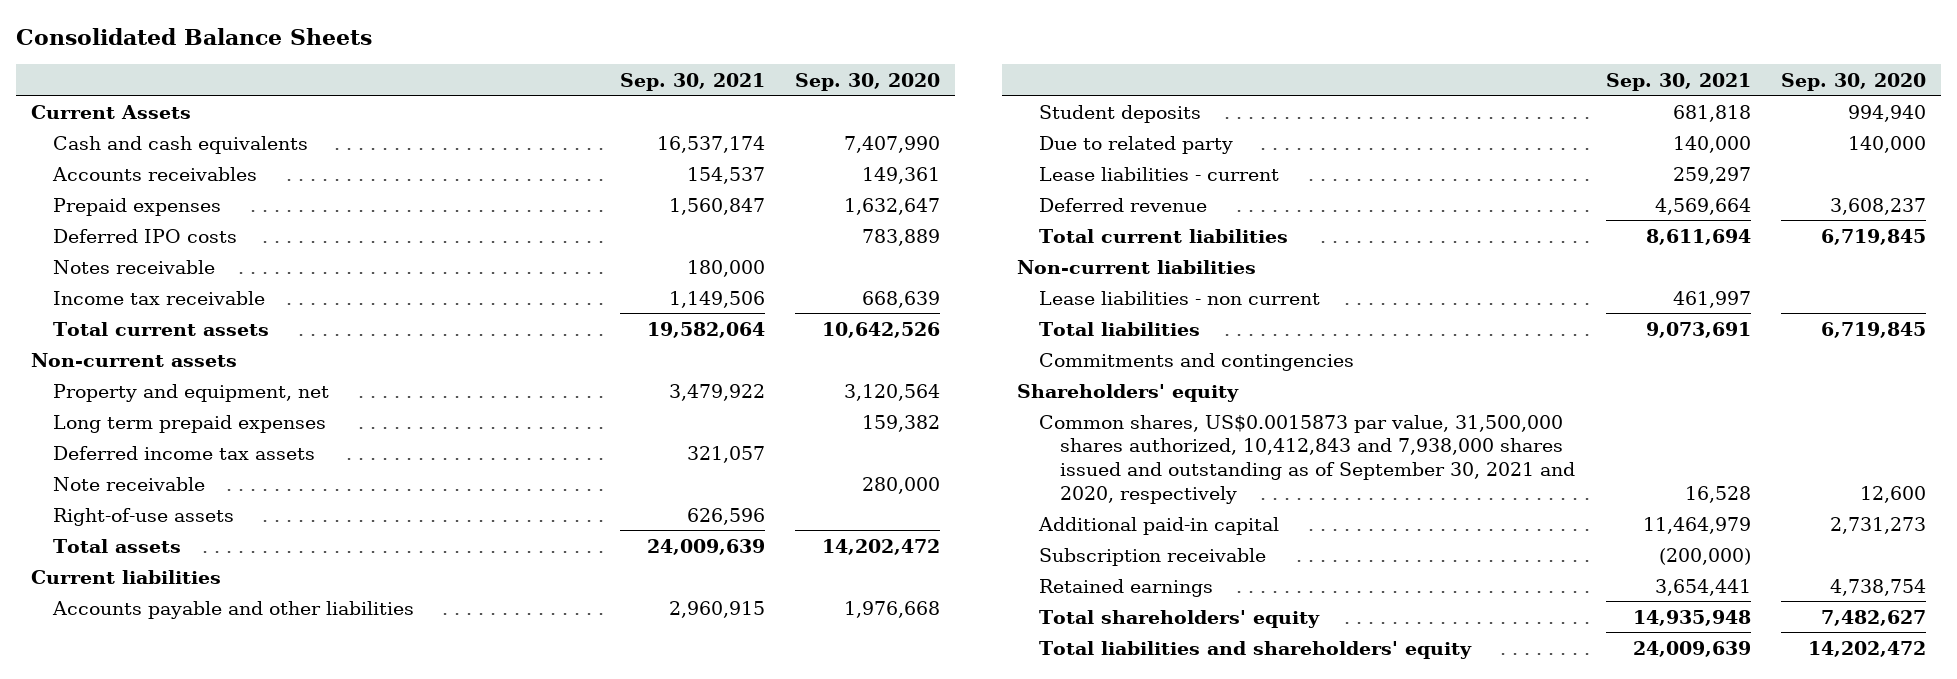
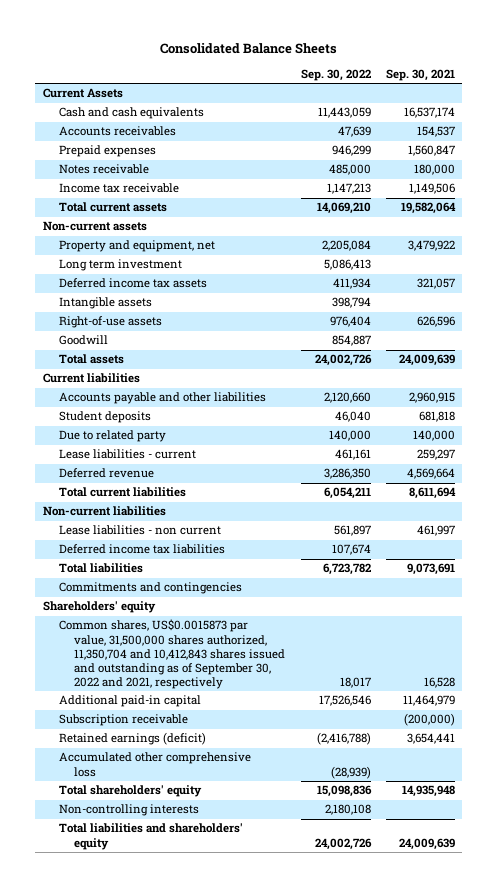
[794,72,940,91] Sep. 30, 2020 -> none
none -> [300,68,371,81] Sep. 30, 2022
[52,228,237,243] Deferred IPO costs -> none
[52,414,326,433] Long term prepaid expenses -> [58,259,182,272] Long term investment
[52,476,205,491] Note receivable -> none
none -> [58,297,152,310] Intangible assets
none -> [58,335,108,346] Goodwill
none -> [58,544,225,555] Deferred income tax liabilities
[1038,414,1576,504] Common shares, US$0.0015873 par value, 31,500,000 shares authorized, 10,412,843 and 7,938,000 shares issued and outstanding as of September 30, 2021 and 2020, respectively -> [58,619,286,689] Common shares, US$0.0015873 par value, 31,500,000 shares authorized, 11,350,704 and 10,412,843 shares issued and outstanding as of September 30, 2022 and 2021, respectively
[1038,578,1213,597] Retained earnings -> [58,732,206,746] Retained earnings (deficit)
none -> [58,752,251,777] Accumulated other comprehensive loss
none -> [58,804,199,817] Non-controlling interests

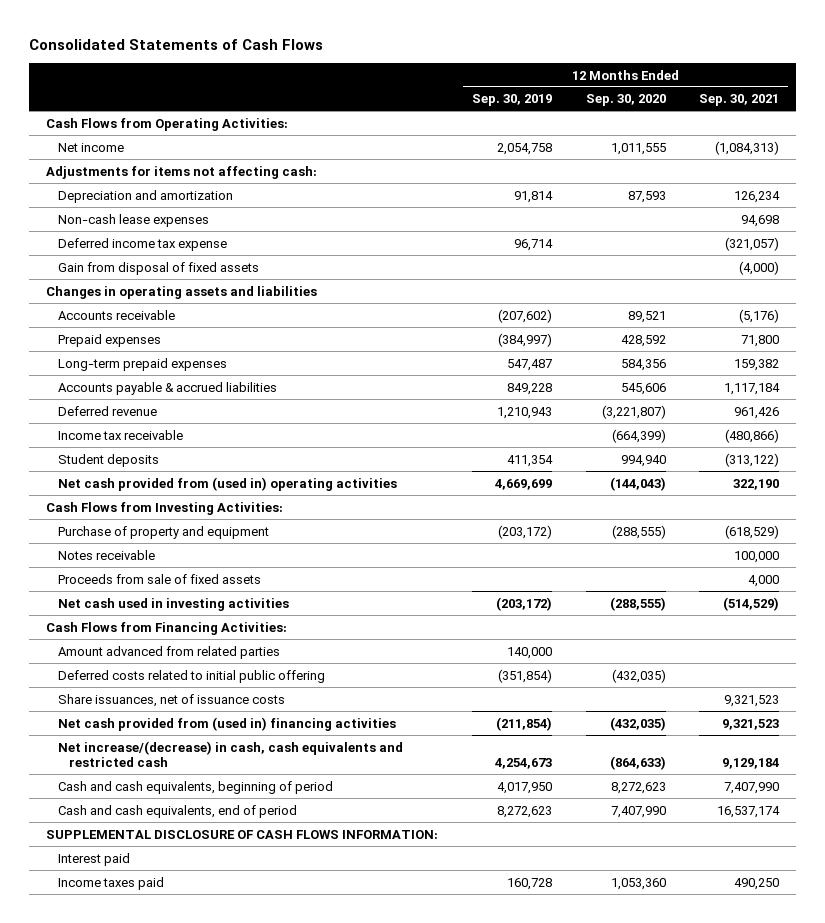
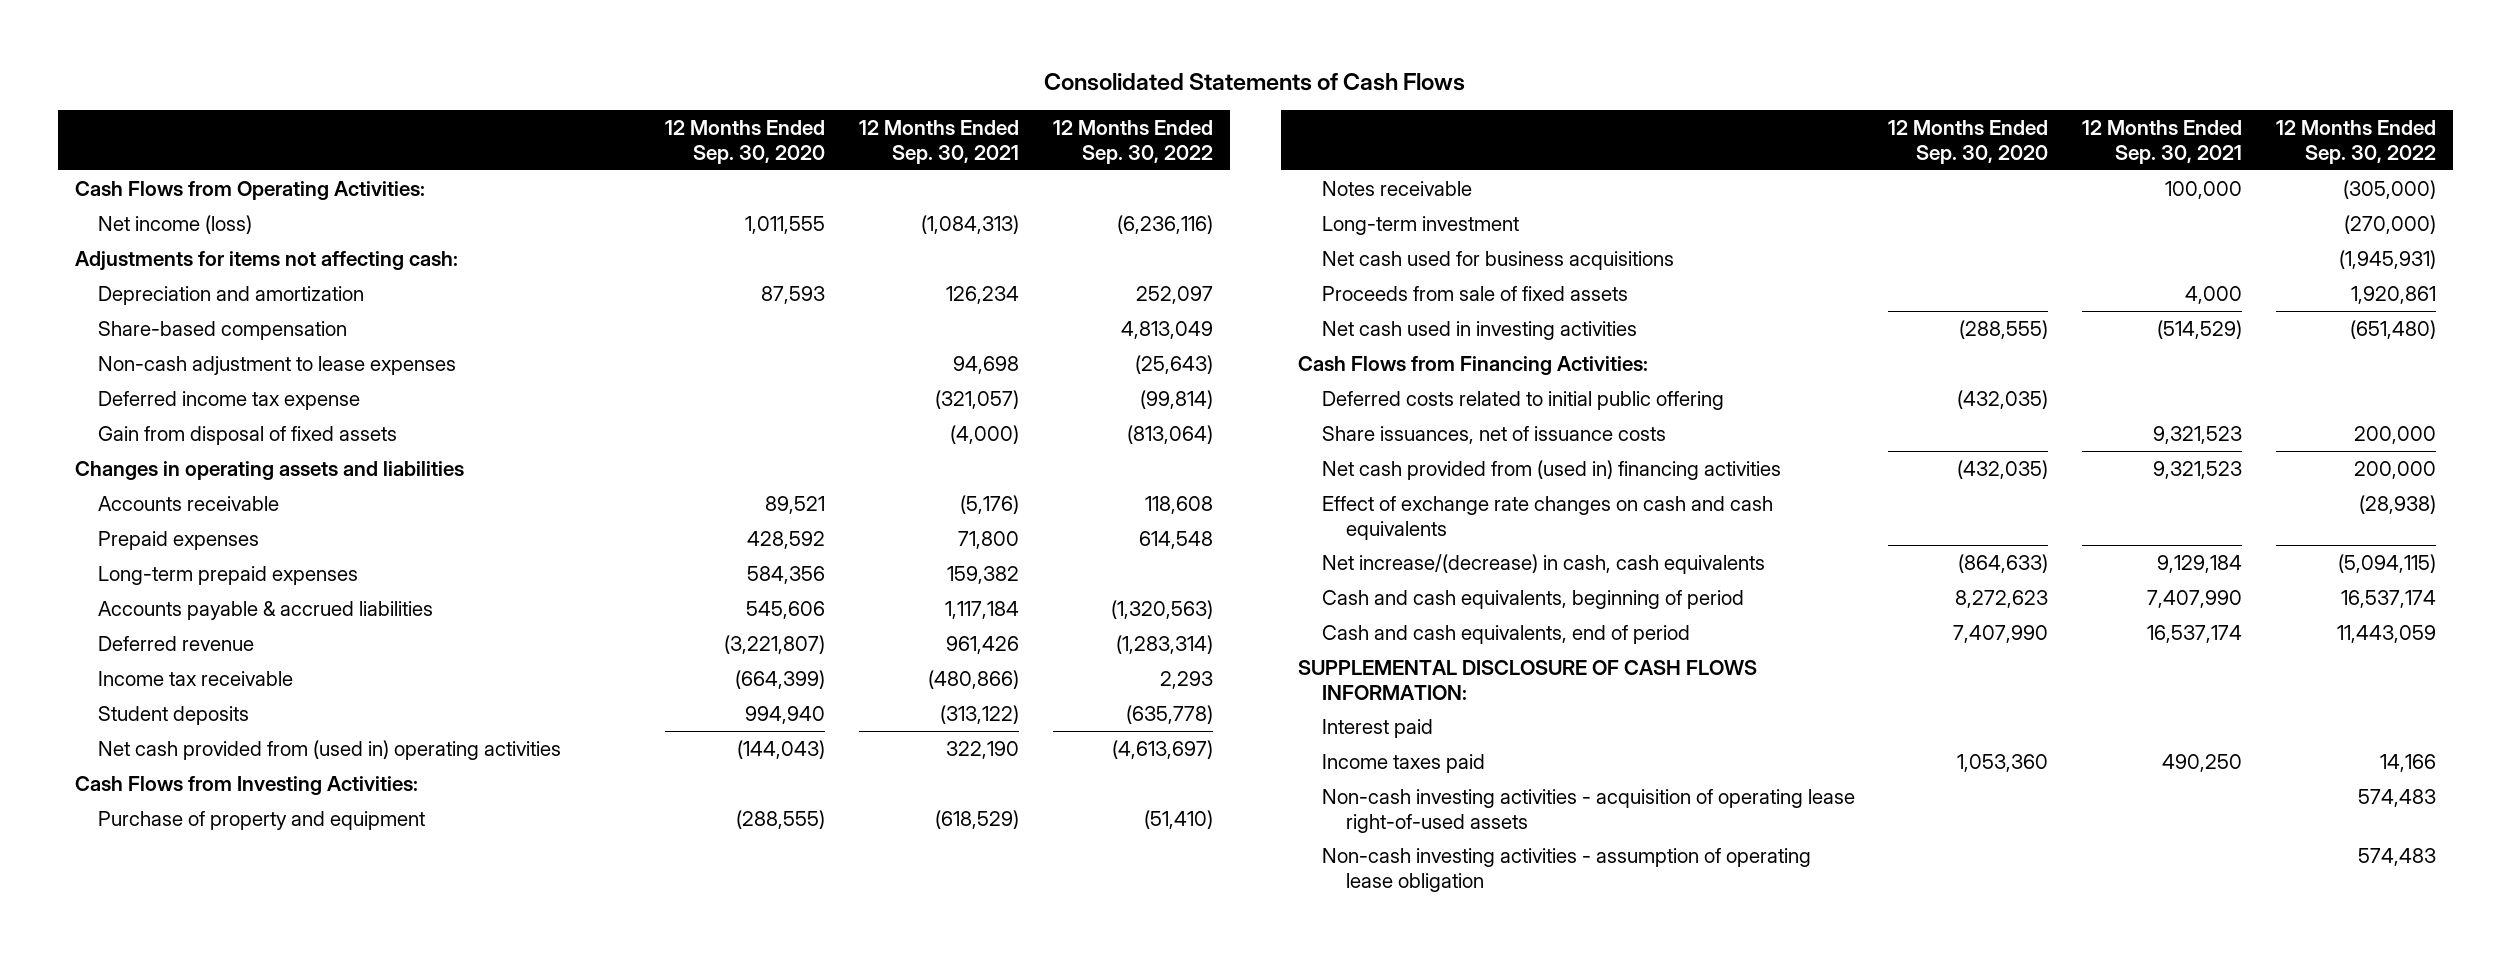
[471,94,552,107] Sep. 30, 2019 -> none
none -> [1052,119,1213,164] 12 Months Ended Sep. 30, 2022
[57,142,124,152] Net income -> [98,214,253,234] Net income (loss)
none -> [98,320,348,340] Share-based compensation
[57,213,209,227] Non-cash lease expenses -> [98,355,457,375] Non-cash adjustment to lease expenses
none -> [1321,215,1519,235] Long-term investment
none -> [1321,250,1674,270] Net cash used for business acquisitions
[57,645,280,659] Amount advanced from related parties -> none
none -> [1321,495,1773,540] Effect of exchange rate changes on cash and cash equivalents
[57,740,403,768] Net increase/(decrease) in cash, cash equivalents and restricted cash -> [1321,553,1765,574] Net increase/(decrease) in cash, cash equivalents
none -> [1321,788,1855,833] Non-cash investing activities - acquisition of operating lease right-of-used assets
none -> [1321,847,1811,892] Non-cash investing activities - assumption of operating lease obligation

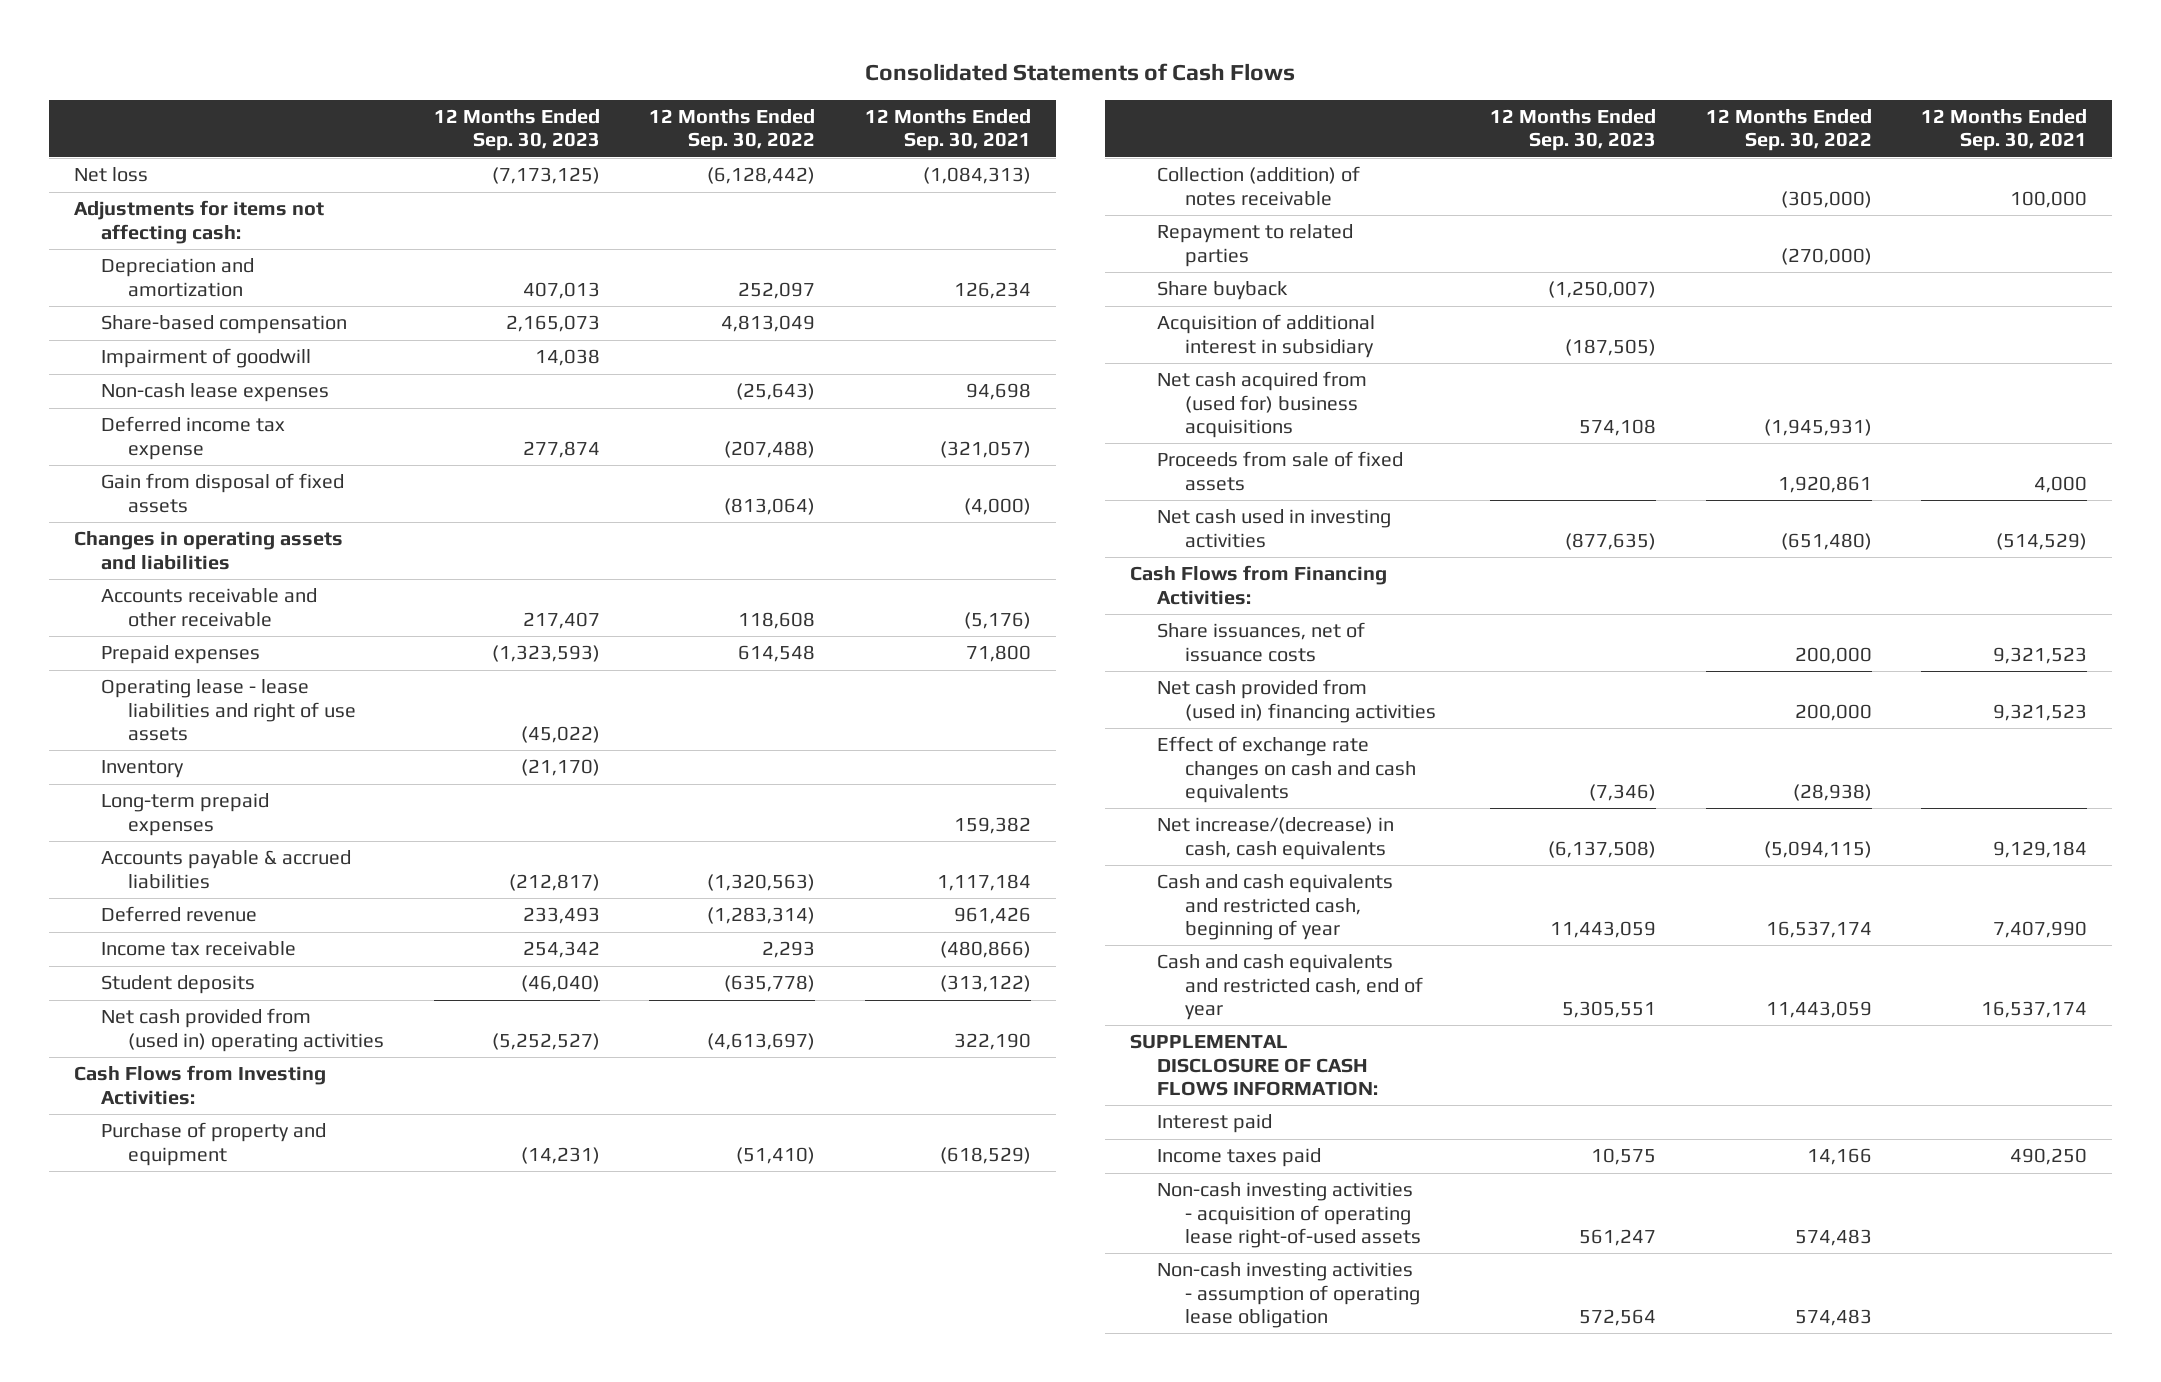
[665,119,826,164] 12 Months Ended Sep. 30, 2020 -> none
none -> [433,109,600,152] 12 Months Ended Sep. 30, 2023
[74,180,425,200] Cash Flows from Operating Activities: -> none
[98,214,253,234] Net income (loss) -> [73,167,148,183] Net loss
[1116,214,1213,234] (6,236,116) -> [707,167,816,185] (6,128,442)
none -> [101,348,312,369] Impairment of goodwill
[98,355,457,375] Non-cash adjustment to lease expenses -> [101,383,330,403] Non-cash lease expenses
[1139,389,1213,409] (99,814) -> [724,440,816,458] (207,488)
[98,495,280,511] Accounts receivable -> [101,588,318,627] Accounts receivable and other receivable
none -> [101,679,357,741] Operating lease - lease liabilities and right of use assets
none -> [101,760,185,779] Inventory
[1321,215,1519,235] Long-term investment -> none
[1321,180,1472,196] Notes receivable -> [1157,166,1361,206] Collection (addition) of notes receivable
none -> [1157,224,1354,267] Repayment to related parties
none -> [1157,281,1289,301] Share buyback
none -> [1157,314,1376,358] Acquisition of additional interest in subsidiary
[1321,250,1674,270] Net cash used for business acquisitions -> [1157,371,1368,438] Net cash acquired from (used for) business acquisitions
[1321,390,1724,410] Deferred costs related to initial public offering -> none
[1321,589,1744,609] Cash and cash equivalents, beginning of period -> [1157,874,1394,940] Cash and cash equivalents and restricted cash, beginning of year
[1321,624,1690,644] Cash and cash equivalents, end of period -> [1157,954,1423,1020] Cash and cash equivalents and restricted cash, end of year

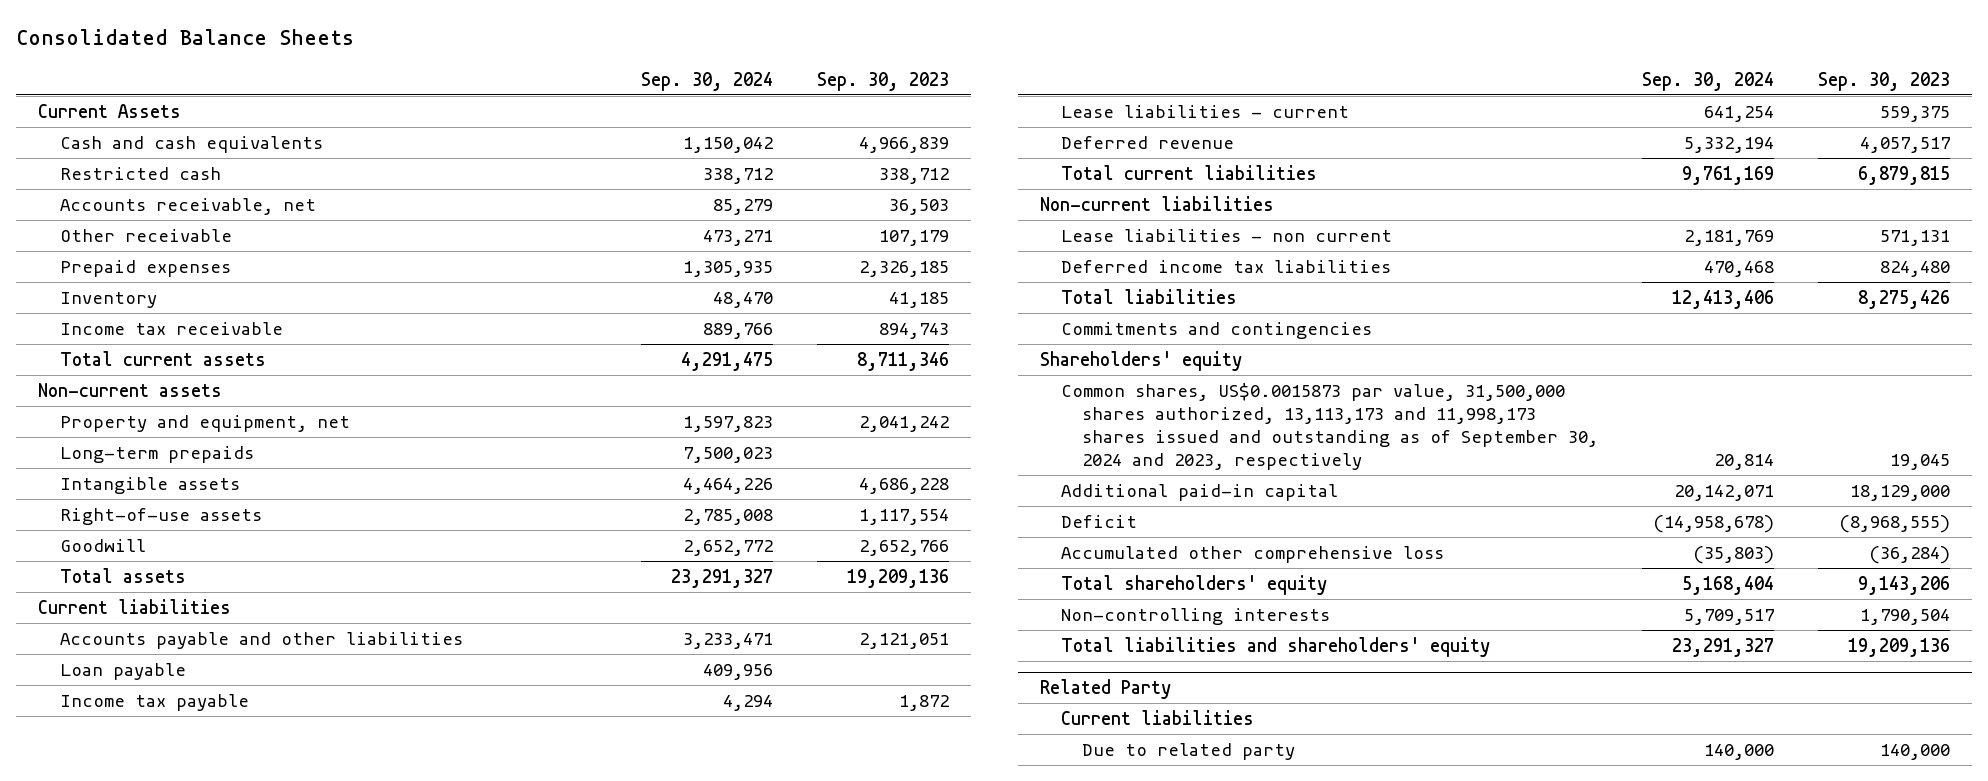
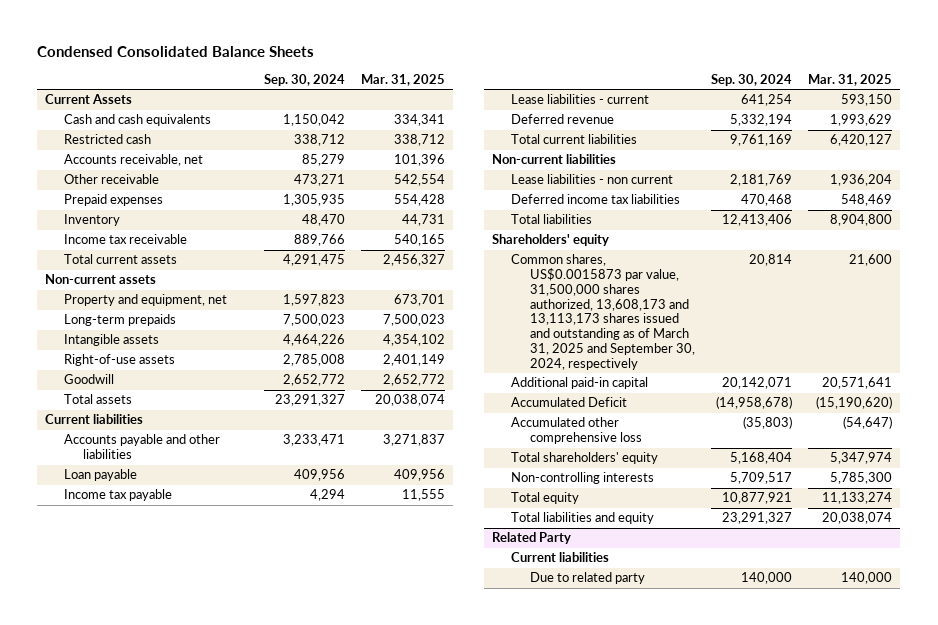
[16,29,355,46] Consolidated Balance Sheets -> [37,45,315,57] Condensed Consolidated Balance Sheets
[816,71,949,91] Sep. 30, 2023 -> none
none -> [361,73,446,86] Mar. 31, 2025
[1060,321,1372,339] Commitments and contingencies -> none
[1060,382,1599,471] Common shares, US$0.0015873 par value, 31,500,000 shares authorized, 13,113,173 and 11,998,173 shares issued and outstanding as of September 30, 2024 and 2023, respectively -> [511,254,696,370] Common shares, US$0.0015873 par value, 31,500,000 shares authorized, 13,608,173 and 13,113,173 shares issued and outstanding as of March 31, 2025 and September 30, 2024, respectively
[1060,514,1137,528] Deficit -> [511,397,628,408] Accumulated Deficit
none -> [511,492,580,505] Total equity
[1060,636,1490,657] Total liabilities and shareholders' equity -> [511,512,655,525] Total liabilities and equity

